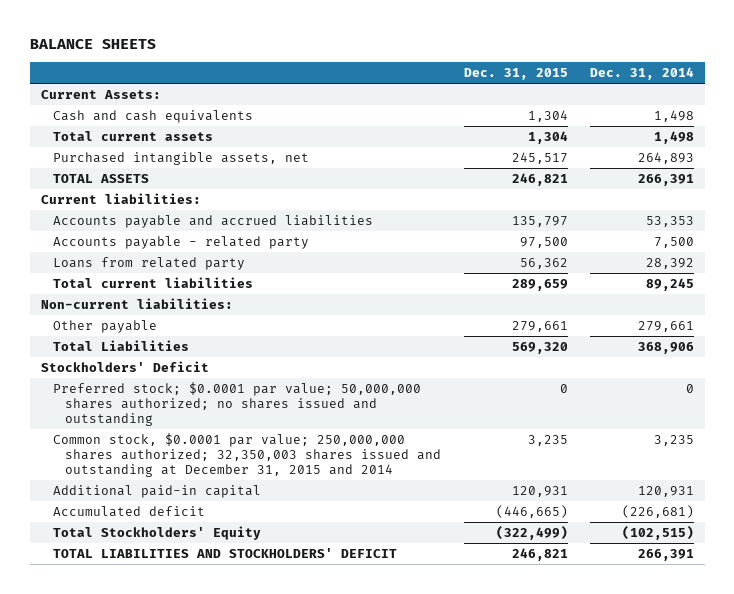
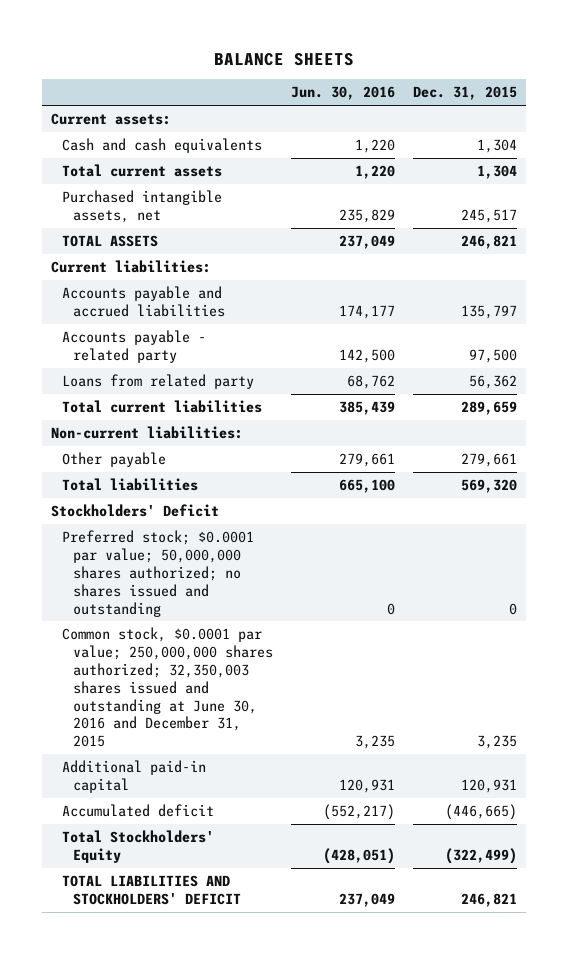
[589,66,694,80] Dec. 31, 2014 -> none
none -> [290,86,395,101] Jun. 30, 2016
[40,89,161,99] Current Assets: -> [50,113,171,126] Current assets:
[53,339,190,351] Total Liabilities -> [61,478,198,492] Total liabilities
[53,432,442,478] Common stock, $0.0001 par value; 250,000,000 shares authorized; 32,350,003 shares issued and outstanding at December 31, 2015 and 2014 -> [61,627,273,748] Common stock, $0.0001 par value; 250,000,000 shares authorized; 32,350,003 shares issued and outstanding at June 30, 2016 and December 31, 2015

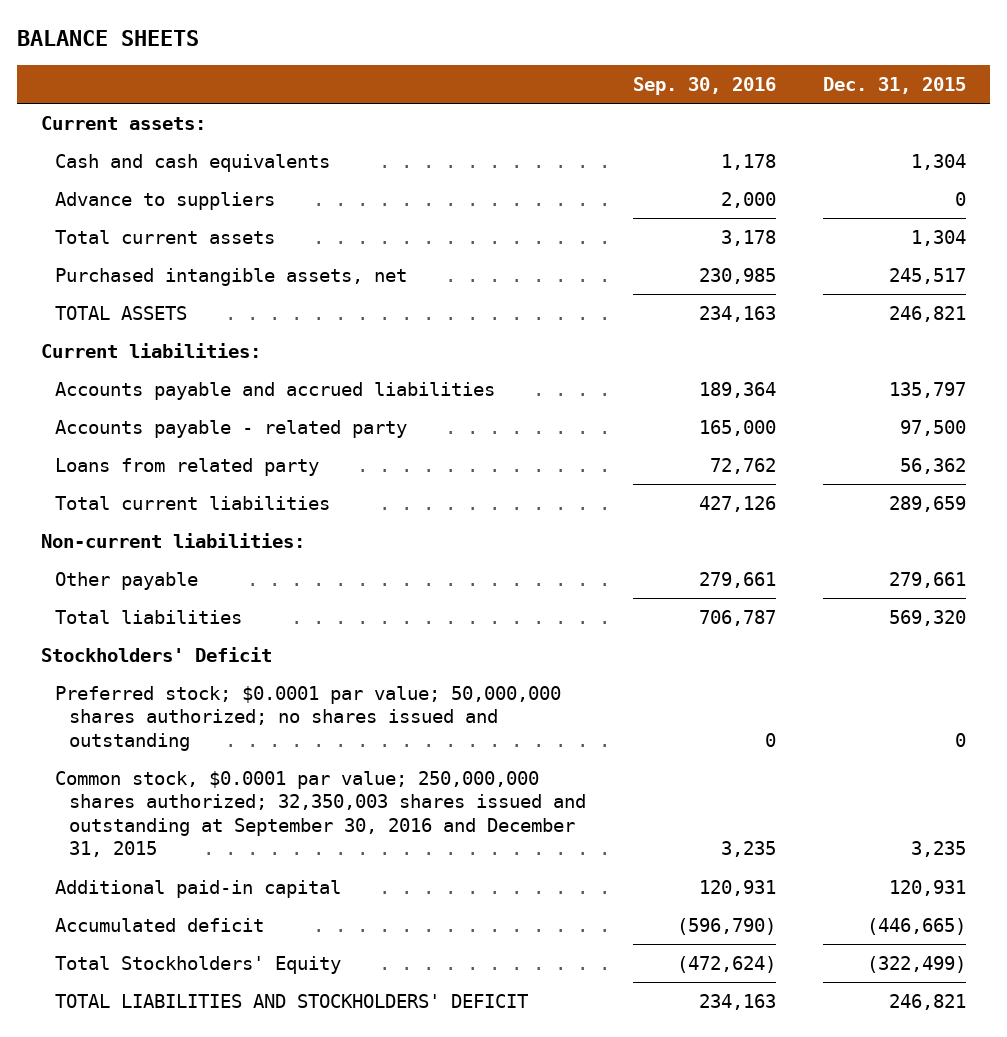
[290,86,395,101] Jun. 30, 2016 -> none
none -> [633,76,777,95] Sep. 30, 2016
none -> [54,191,275,210] Advance to suppliers
[61,627,273,748] Common stock, $0.0001 par value; 250,000,000 shares authorized; 32,350,003 shares issued and outstanding at June 30, 2016 and December 31, 2015 -> [54,770,587,858] Common stock, $0.0001 par value; 250,000,000 shares authorized; 32,350,003 shares issued and outstanding at September 30, 2016 and December 31, 2015

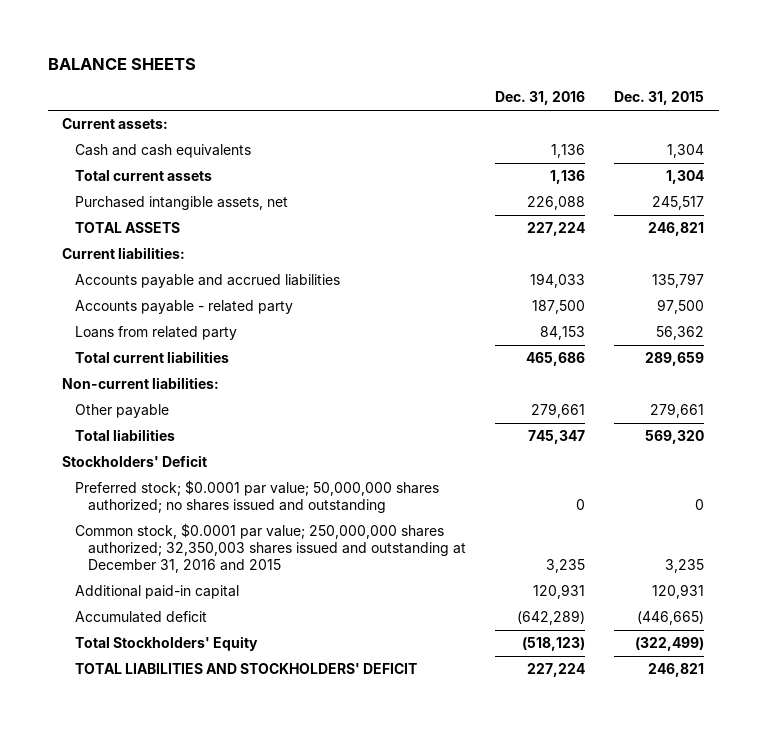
[633,76,777,95] Sep. 30, 2016 -> none
none -> [495,91,586,106] Dec. 31, 2016
[54,191,275,210] Advance to suppliers -> none
[54,770,587,858] Common stock, $0.0001 par value; 250,000,000 shares authorized; 32,350,003 shares issued and outstanding at September 30, 2016 and December 31, 2015 -> [75,523,467,574] Common stock, $0.0001 par value; 250,000,000 shares authorized; 32,350,003 shares issued and outstanding at December 31, 2016 and 2015

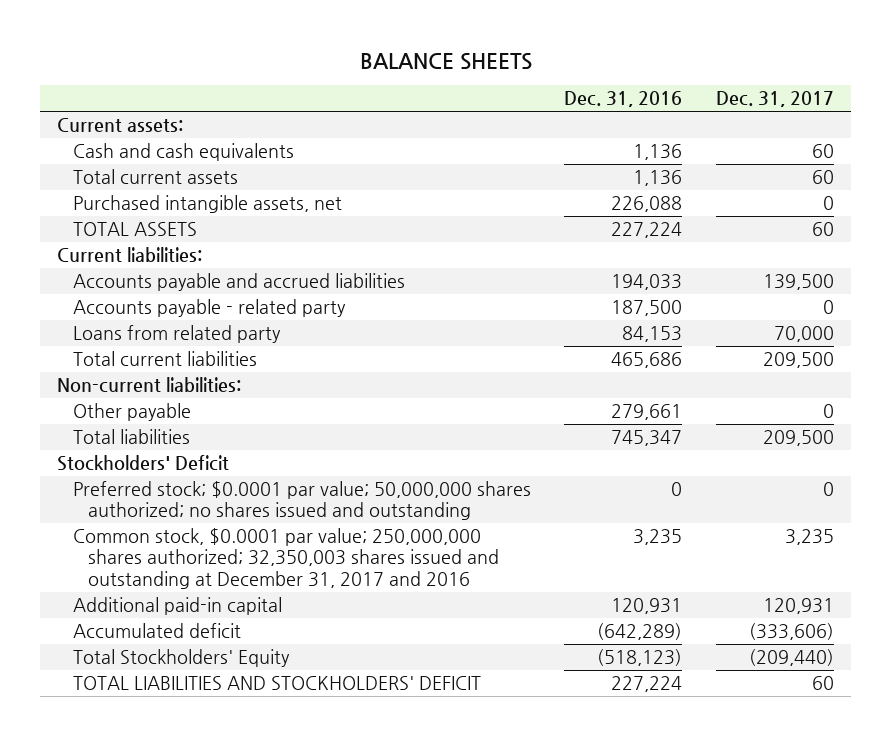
[614,91,705,106] Dec. 31, 2015 -> none
none -> [716,91,835,108] Dec. 31, 2017
[75,523,467,574] Common stock, $0.0001 par value; 250,000,000 shares authorized; 32,350,003 shares issued and outstanding at December 31, 2016 and 2015 -> [72,528,500,589] Common stock, $0.0001 par value; 250,000,000 shares authorized; 32,350,003 shares issued and outstanding at December 31, 2017 and 2016

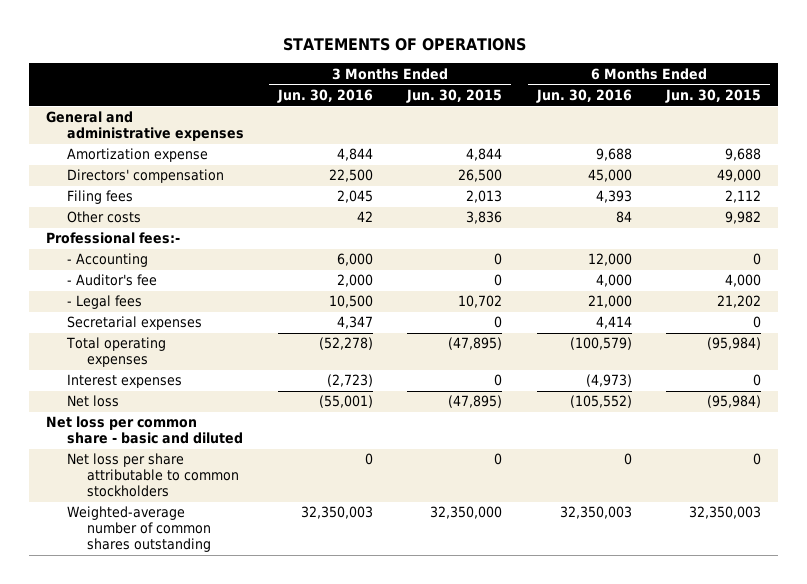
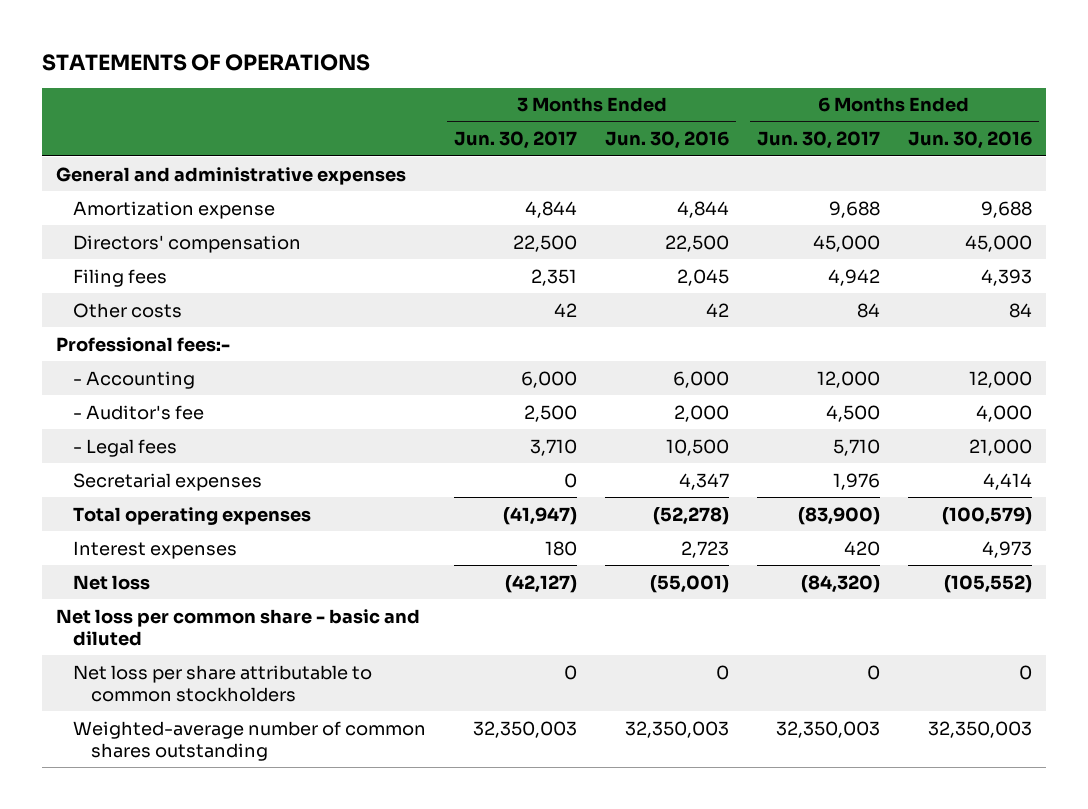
[406,88,503,103] Jun. 30, 2015 -> none
[665,88,762,103] Jun. 30, 2015 -> none
none -> [454,131,578,150] Jun. 30, 2017
none -> [756,131,880,150] Jun. 30, 2017
[327,374,374,388] (2,723) -> [681,540,730,558] 2,723
[585,374,632,388] (4,973) -> [981,540,1032,558] 4,973

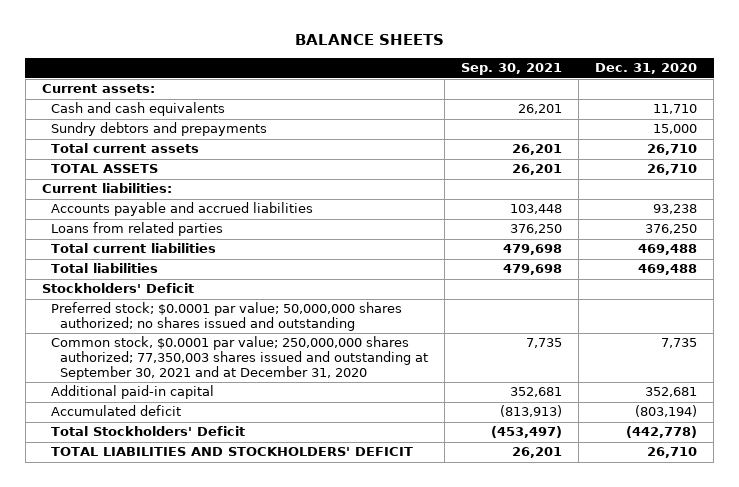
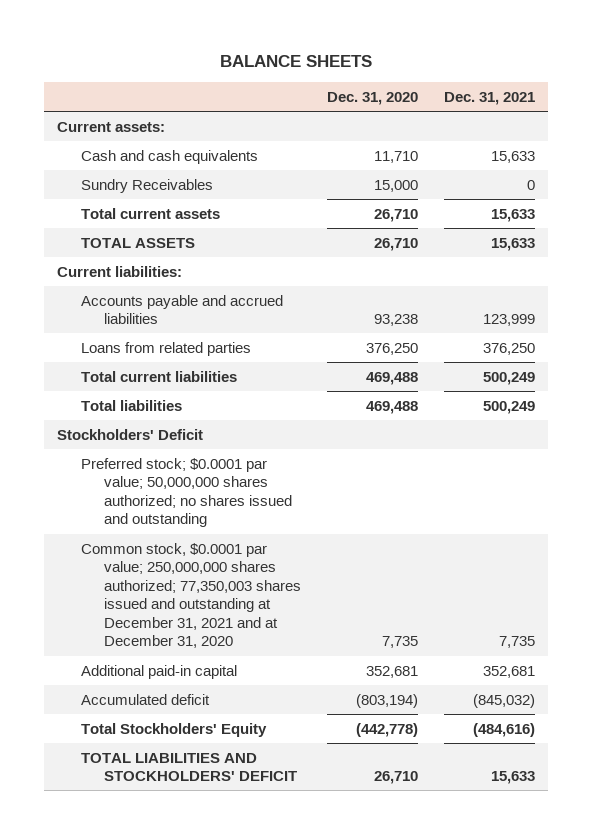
[461,63,563,76] Sep. 30, 2021 -> none
none -> [444,91,536,105] Dec. 31, 2021
[50,122,267,137] Sundry debtors and prepayments -> [80,178,213,193] Sundry Receivables
[50,336,428,380] Common stock, $0.0001 par value; 250,000,000 shares authorized; 77,350,003 shares issued and outstanding at September 30, 2021 and at December 31, 2020 -> [80,542,302,649] Common stock, $0.0001 par value; 250,000,000 shares authorized; 77,350,003 shares issued and outstanding at December 31, 2021 and at December 31, 2020
[50,426,245,437] Total Stockholders' Deficit -> [80,722,267,737] Total Stockholders' Equity

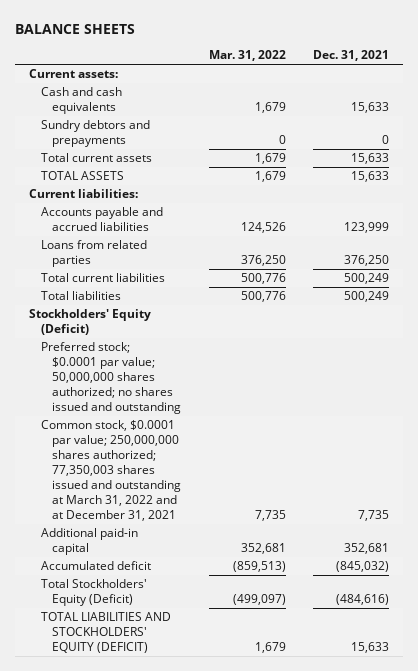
[327,91,419,105] Dec. 31, 2020 -> none
none -> [208,50,286,62] Mar. 31, 2022
[80,178,213,193] Sundry Receivables -> [40,120,150,148] Sundry debtors and prepayments
[57,428,204,440] Stockholders' Deficit -> [29,309,152,336] Stockholders' Equity (Deficit)
[80,542,302,649] Common stock, $0.0001 par value; 250,000,000 shares authorized; 77,350,003 shares issued and outstanding at December 31, 2021 and at December 31, 2020 -> [40,420,182,522] Common stock, $0.0001 par value; 250,000,000 shares authorized; 77,350,003 shares issued and outstanding at March 31, 2022 and at December 31, 2021
[80,722,267,737] Total Stockholders' Equity -> [40,579,147,607] Total Stockholders' Equity (Deficit)
[80,752,298,782] TOTAL LIABILITIES AND STOCKHOLDERS' DEFICIT -> [40,612,171,654] TOTAL LIABILITIES AND STOCKHOLDERS' EQUITY (DEFICIT)

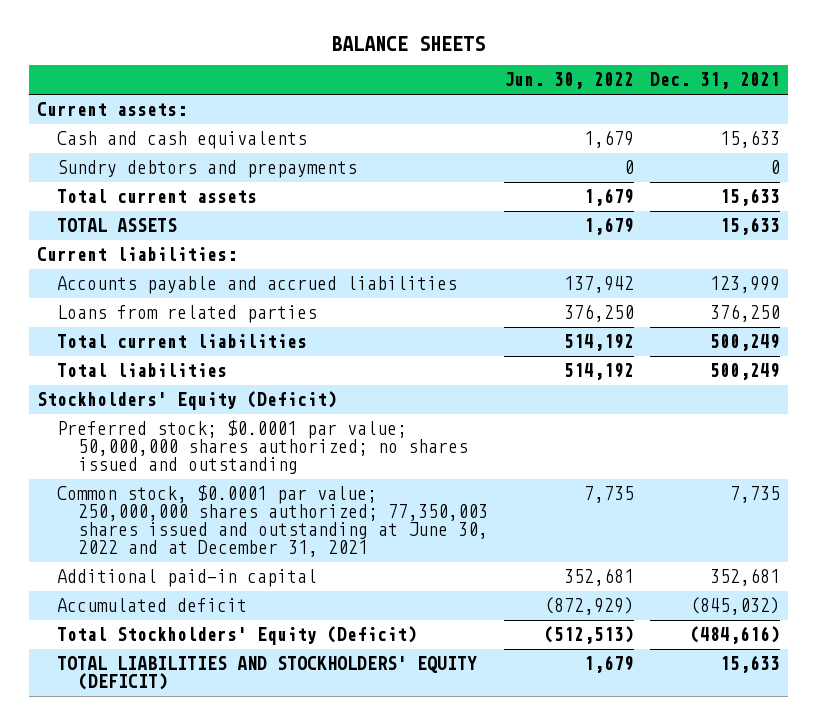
[208,50,286,62] Mar. 31, 2022 -> none
none -> [504,72,635,90] Jun. 30, 2022
[40,420,182,522] Common stock, $0.0001 par value; 250,000,000 shares authorized; 77,350,003 shares issued and outstanding at March 31, 2022 and at December 31, 2021 -> [57,485,489,558] Common stock, $0.0001 par value; 250,000,000 shares authorized; 77,350,003 shares issued and outstanding at June 30, 2022 and at December 31, 2021

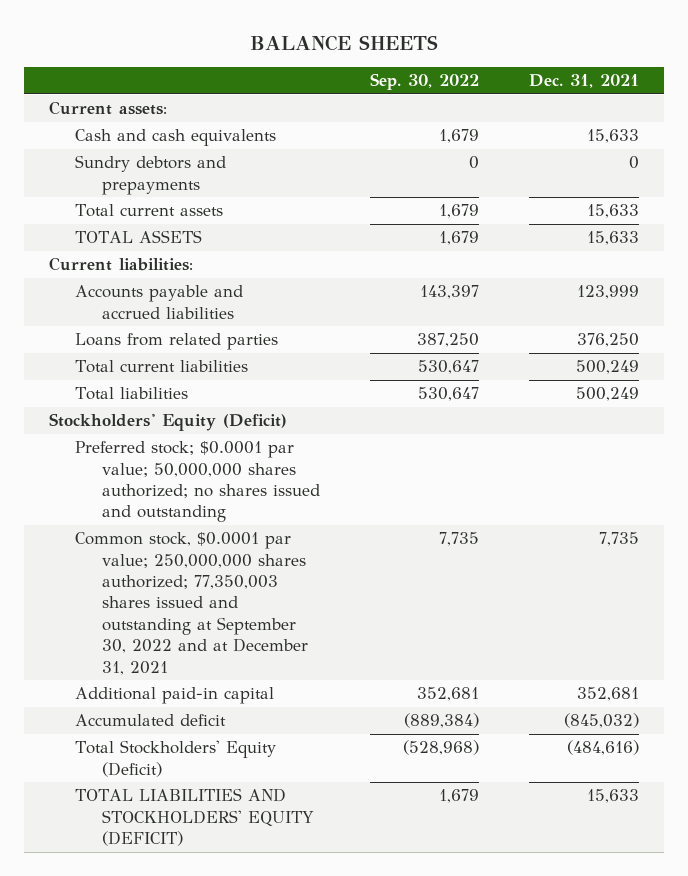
[504,72,635,90] Jun. 30, 2022 -> none
none -> [369,73,479,91] Sep. 30, 2022
[57,485,489,558] Common stock, $0.0001 par value; 250,000,000 shares authorized; 77,350,003 shares issued and outstanding at June 30, 2022 and at December 31, 2021 -> [75,532,308,675] Common stock, $0.0001 par value; 250,000,000 shares authorized; 77,350,003 shares issued and outstanding at September 30, 2022 and at December 31, 2021

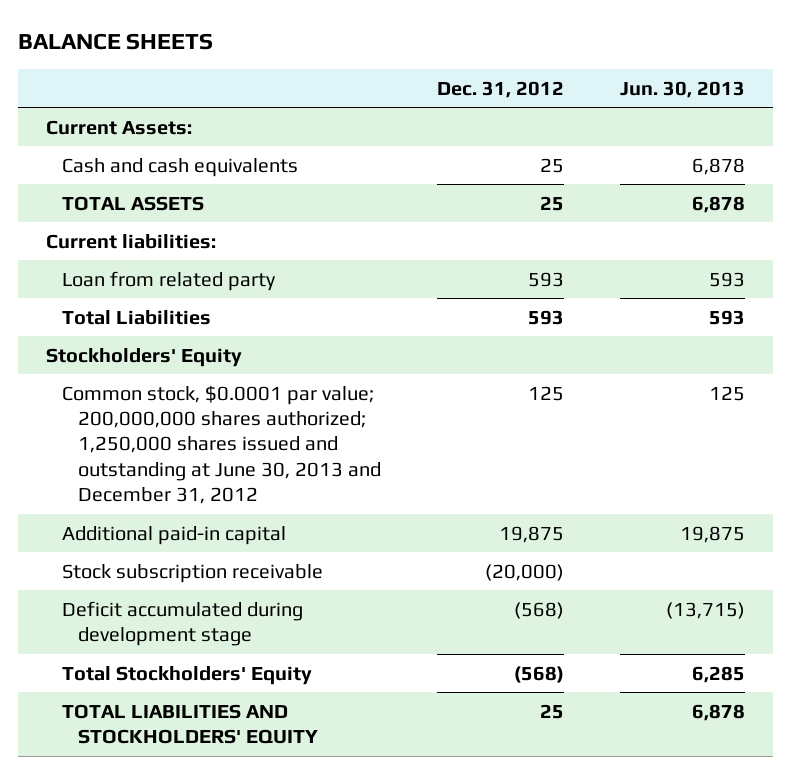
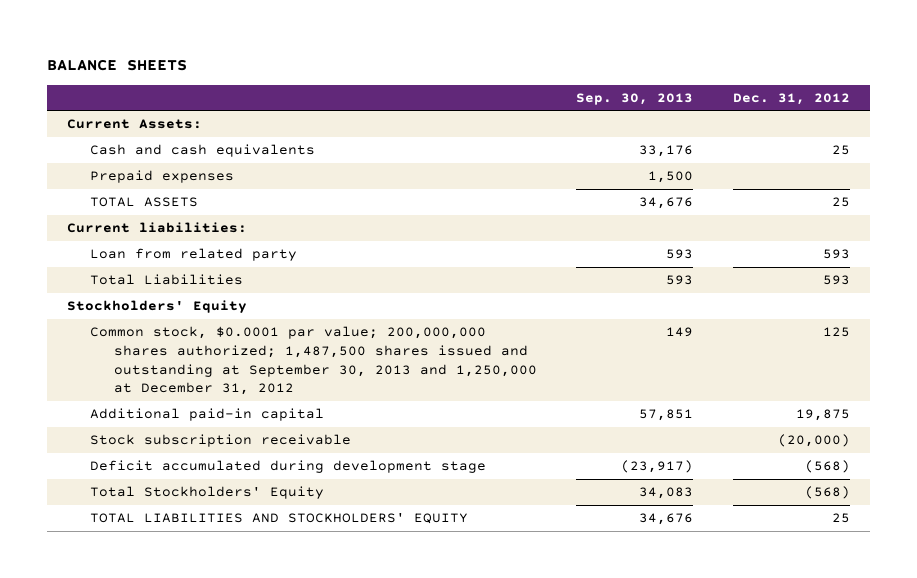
[620,80,746,98] Jun. 30, 2013 -> none
none -> [576,92,694,105] Sep. 30, 2013
none -> [90,170,235,184] Prepaid expenses
[61,384,381,505] Common stock, $0.0001 par value; 200,000,000 shares authorized; 1,250,000 shares issued and outstanding at June 30, 2013 and December 31, 2012 -> [90,326,537,396] Common stock, $0.0001 par value; 200,000,000 shares authorized; 1,487,500 shares issued and outstanding at September 30, 2013 and 1,250,000 at December 31, 2012

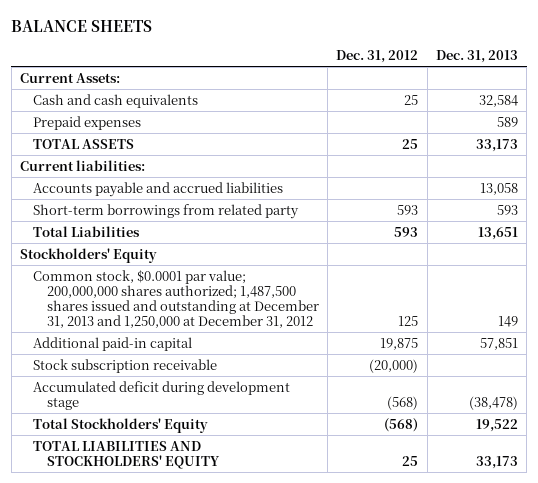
[576,92,694,105] Sep. 30, 2013 -> none
none -> [436,50,519,64] Dec. 31, 2013
none -> [33,181,284,197] Accounts payable and accrued liabilities
[90,248,298,262] Loan from related party -> [33,203,300,219] Short-term borrowings from related party
[90,326,537,396] Common stock, $0.0001 par value; 200,000,000 shares authorized; 1,487,500 shares issued and outstanding at September 30, 2013 and 1,250,000 at December 31, 2012 -> [33,269,319,329] Common stock, $0.0001 par value; 200,000,000 shares authorized; 1,487,500 shares issued and outstanding at December 31, 2013 and 1,250,000 at December 31, 2012
[90,460,487,474] Deficit accumulated during development stage -> [33,380,291,410] Accumulated deficit during development stage

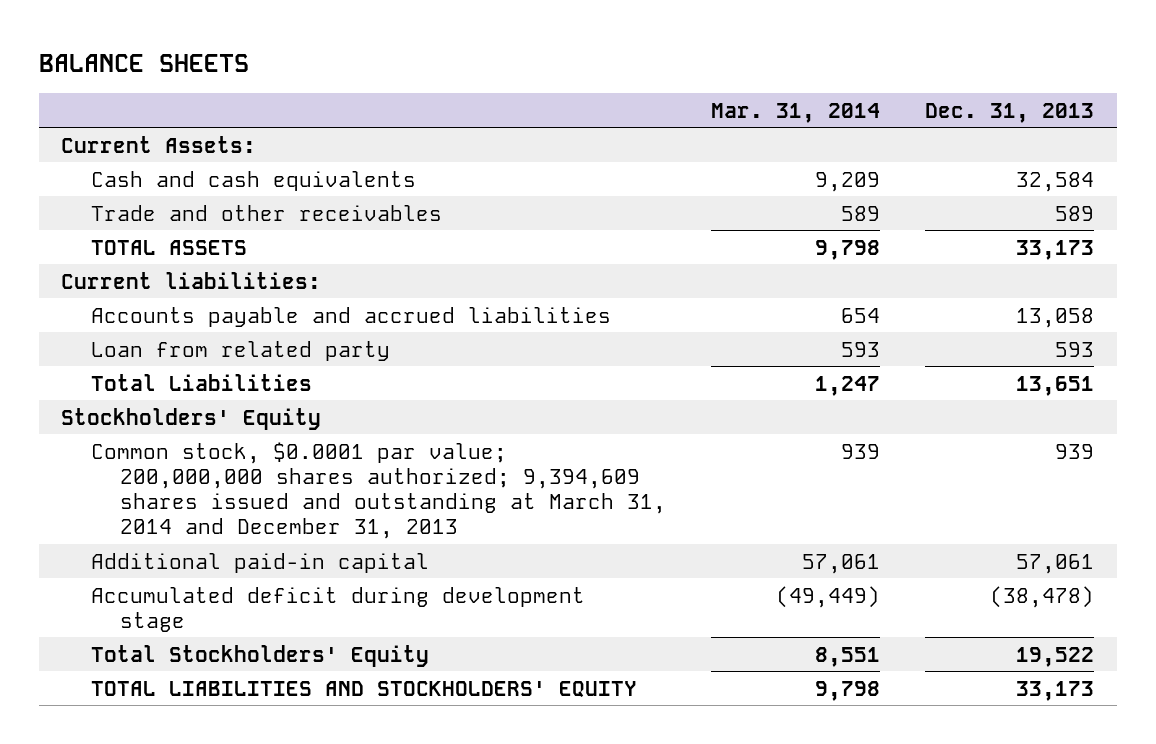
[336,50,419,64] Dec. 31, 2012 -> none
none -> [710,102,880,123] Mar. 31, 2014
[33,115,142,130] Prepaid expenses -> [90,204,442,221] Trade and other receivables
[33,203,300,219] Short-term borrowings from related party -> [90,340,390,361] Loan from related party
[33,358,218,373] Stock subscription receivable -> none
[33,269,319,329] Common stock, $0.0001 par value; 200,000,000 shares authorized; 1,487,500 shares issued and outstanding at December 31, 2013 and 1,250,000 at December 31, 2012 -> [90,441,666,539] Common stock, $0.0001 par value; 200,000,000 shares authorized; 9,394,609 shares issued and outstanding at March 31, 2014 and December 31, 2013
[498,316,519,328] 149 -> [1055,443,1095,459] 939
[480,337,519,350] 57,851 -> [1016,553,1095,574] 57,061

